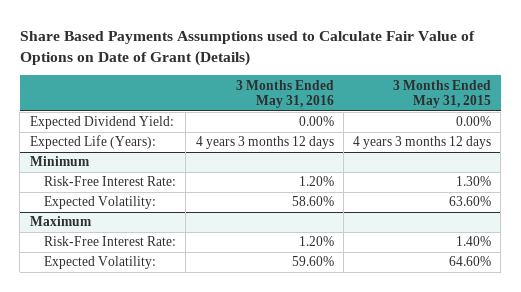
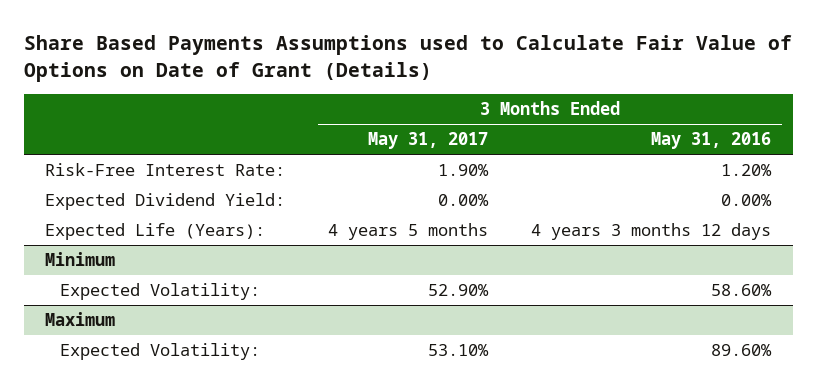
[393,79,492,109] 3 Months Ended May 31, 2015 -> none
none -> [368,132,489,150] May 31, 2017
none -> [45,163,286,177] Risk-Free Interest Rate:
[44,176,177,187] Risk-Free Interest Rate: -> none
[44,236,177,247] Risk-Free Interest Rate: -> none
[291,256,334,267] 59.60% -> [711,344,773,357] 89.60%

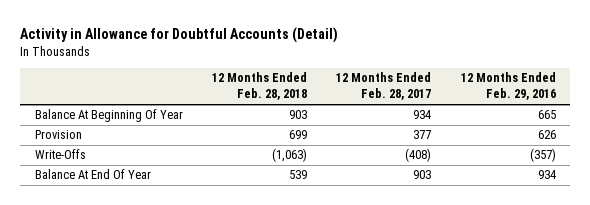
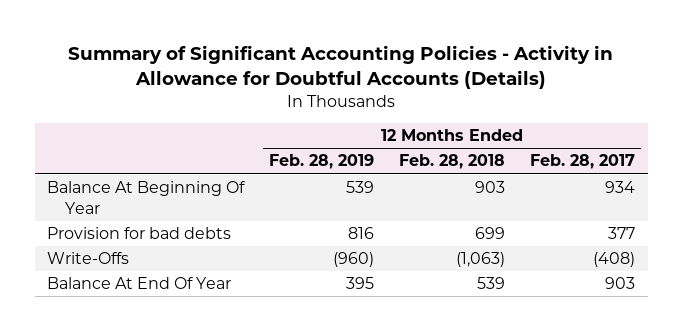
[19,27,338,44] Activity in Allowance for Doubtful Accounts (Detail) -> [68,44,614,89] Summary of Significant Accounting Policies - Activity in Allowance for Doubtful Accounts (Details)
[460,72,556,101] 12 Months Ended Feb. 29, 2016 -> none
none -> [269,154,375,170] Feb. 28, 2019
[34,130,82,140] Provision -> [47,227,232,240] Provision for bad debts

